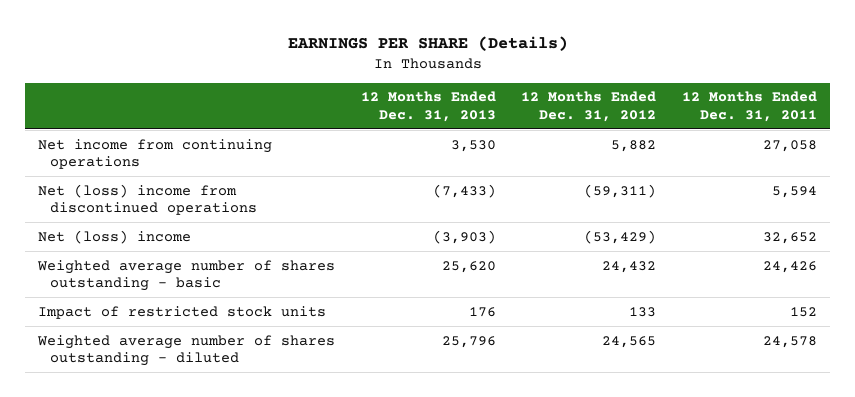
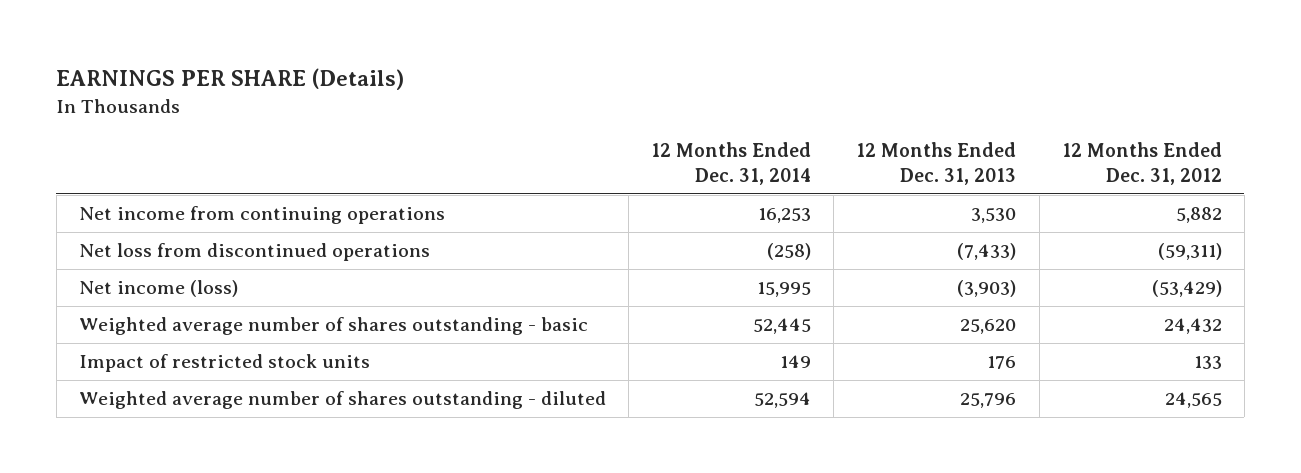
[682,91,818,122] 12 Months Ended Dec. 31, 2011 -> none
none -> [651,142,812,186] 12 Months Ended Dec. 31, 2014
[37,183,258,216] Net (loss) income from discontinued operations -> [78,243,430,262] Net loss from discontinued operations
[37,229,191,244] Net (loss) income -> [78,280,238,298] Net income (loss)

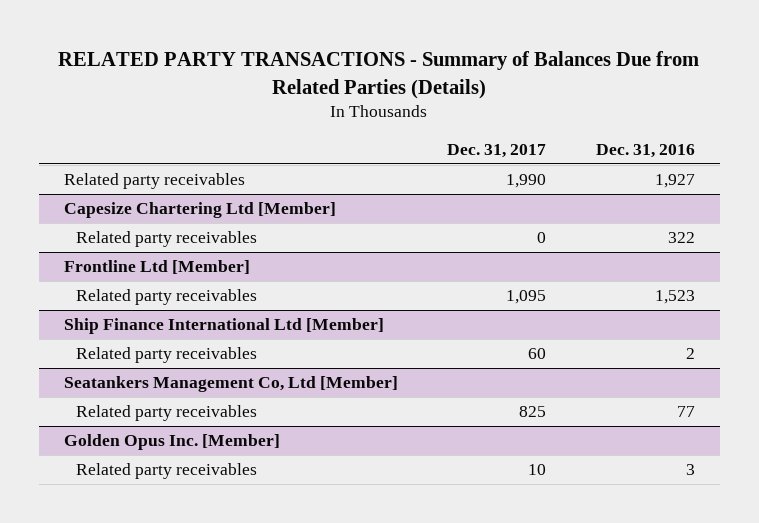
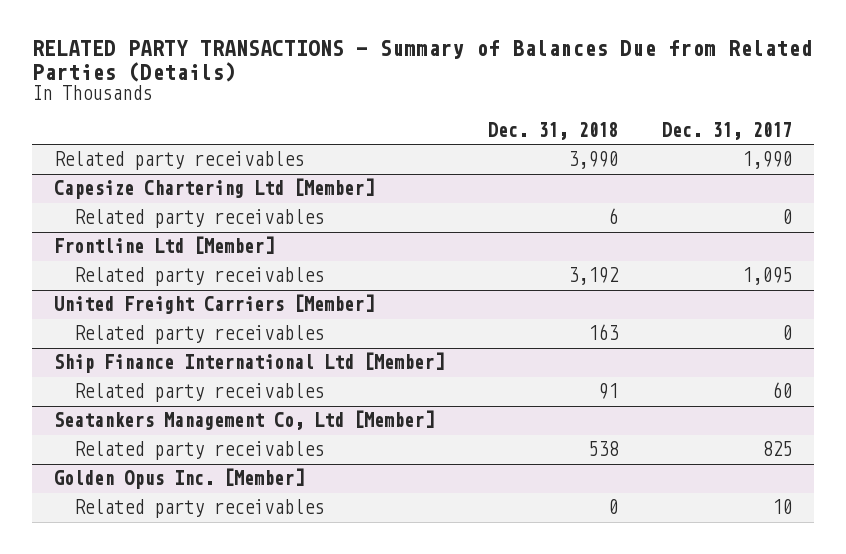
[596,144,696,159] Dec. 31, 2016 -> none
none -> [488,122,619,141] Dec. 31, 2018
none -> [54,294,375,315] United Freight Carriers [Member]
none -> [73,325,324,345] Related party receivables

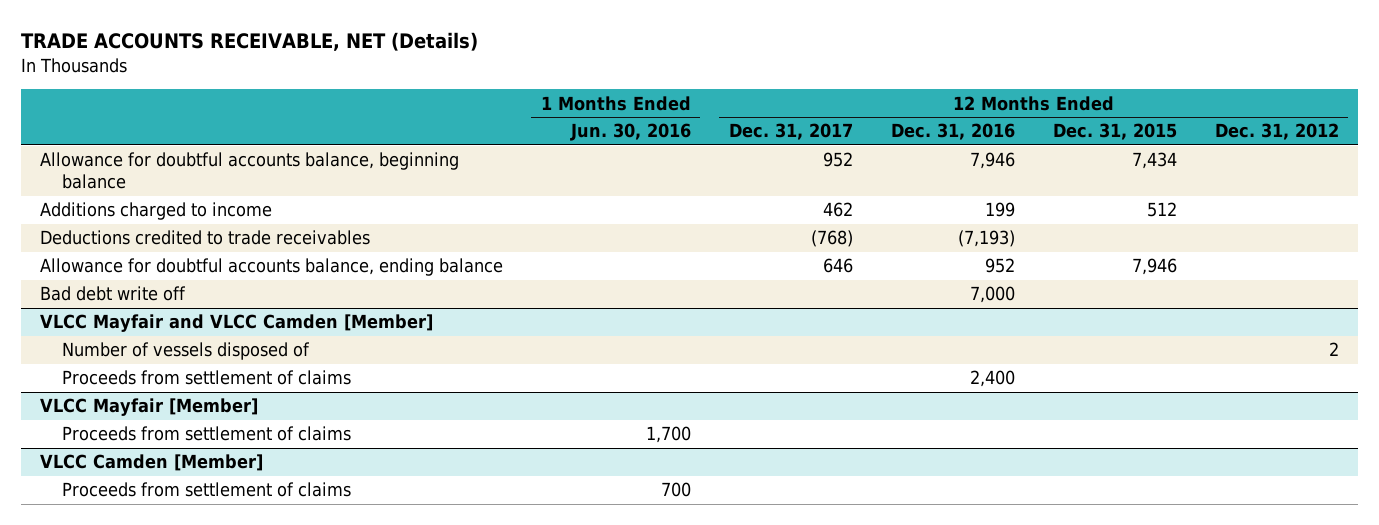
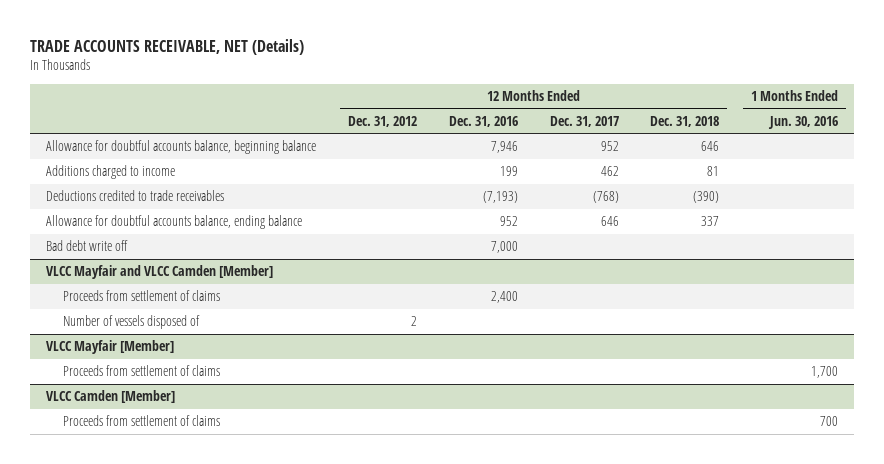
[1052,123,1177,141] Dec. 31, 2015 -> none
none -> [650,115,720,127] Dec. 31, 2018
[61,342,310,361] Number of vessels disposed of -> [62,315,200,330] Number of vessels disposed of

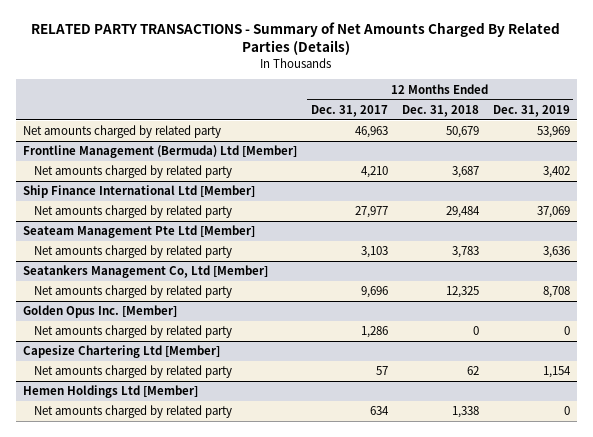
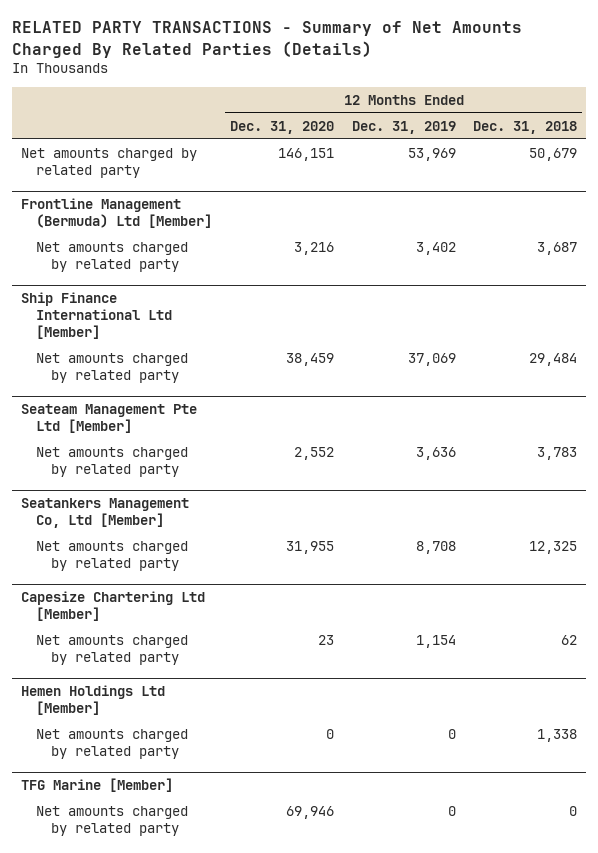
[310,104,388,117] Dec. 31, 2017 -> none
none -> [229,120,334,134] Dec. 31, 2020
[23,305,178,319] Golden Opus Inc. [Member] -> none
[33,325,232,339] Net amounts charged by related party -> none
none -> [20,778,173,793] TFG Marine [Member]
none -> [36,805,189,836] Net amounts charged by related party

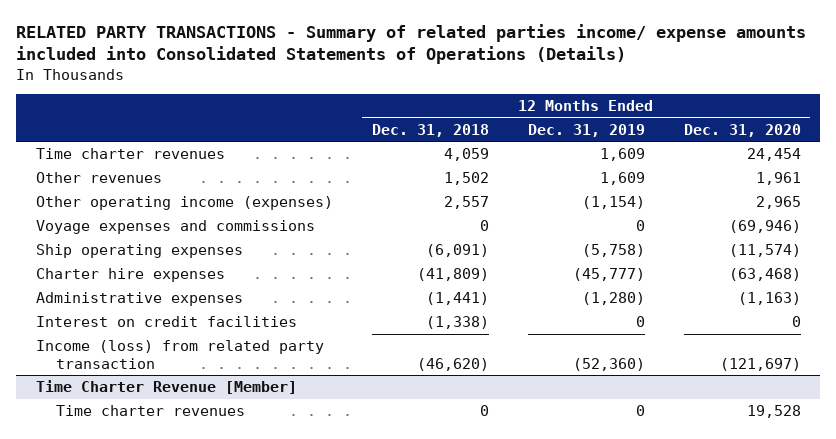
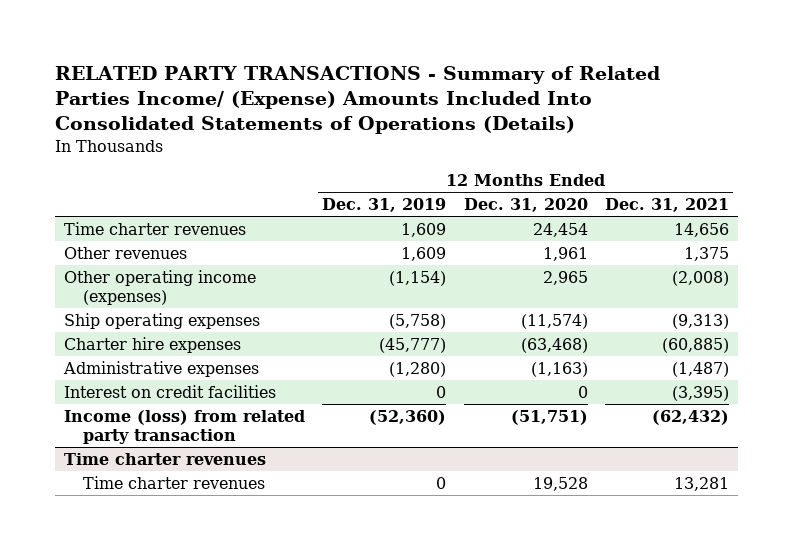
[16,24,807,65] RELATED PARTY TRANSACTIONS - Summary of related parties income/ expense amounts included into Consolidated Statements of Operations (Details) -> [54,66,660,135] RELATED PARTY TRANSACTIONS - Summary of Related Parties Income/ (Expense) Amounts Included Into Consolidated Statements of Operations (Details)
[371,123,489,137] Dec. 31, 2018 -> none
none -> [605,198,730,213] Dec. 31, 2021
[35,220,315,235] Voyage expenses and commissions -> none
[719,357,801,371] (121,697) -> [510,409,588,425] (51,751)
[35,380,297,395] Time Charter Revenue [Member] -> [63,452,266,465] Time charter revenues

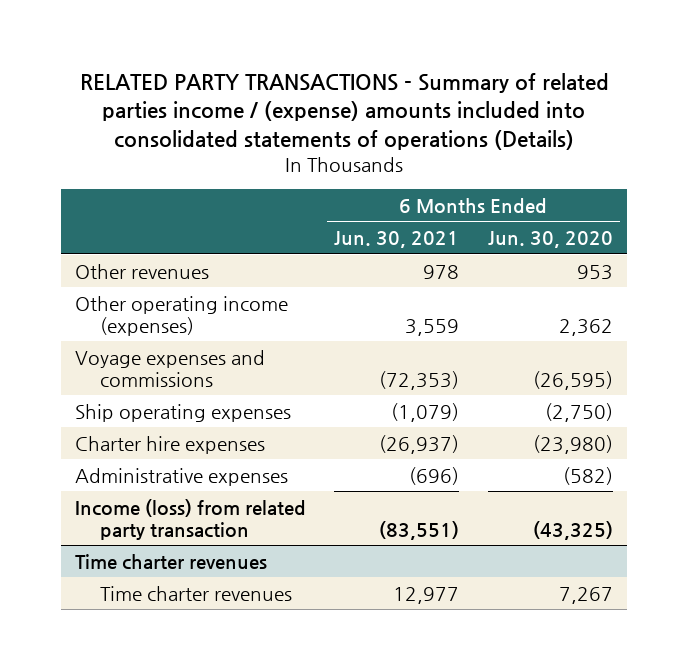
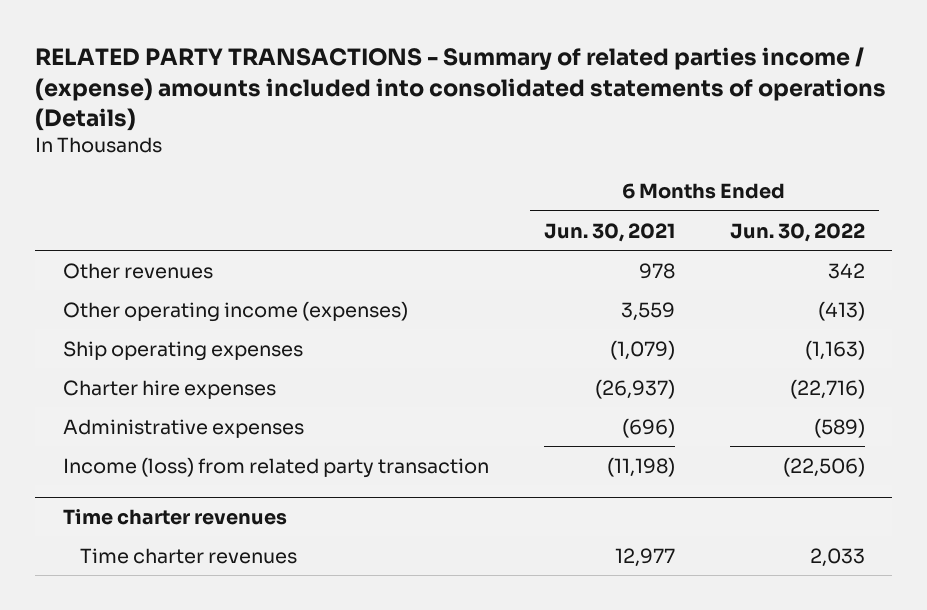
[487,230,613,248] Jun. 30, 2020 -> none
none -> [729,222,865,242] Jun. 30, 2022
[74,349,265,387] Voyage expenses and commissions -> none
[379,520,460,540] (83,551) -> [606,456,675,477] (11,198)

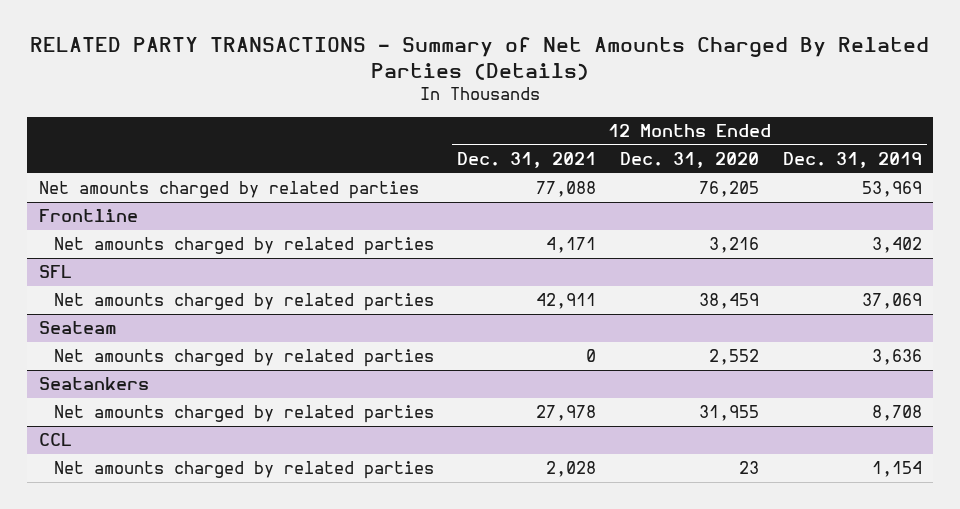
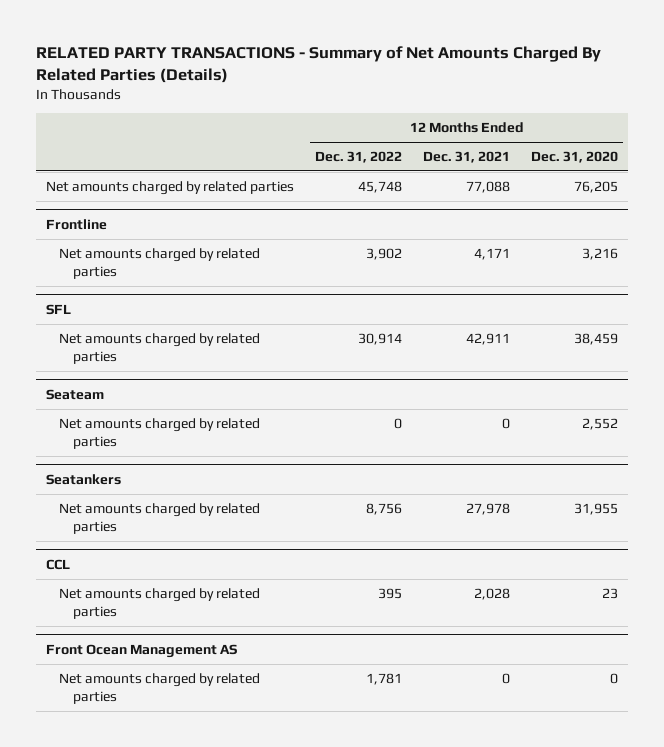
[782,151,922,168] Dec. 31, 2019 -> none
none -> [315,151,403,164] Dec. 31, 2022
none -> [46,643,238,658] Front Ocean Management AS
none -> [59,672,261,704] Net amounts charged by related parties

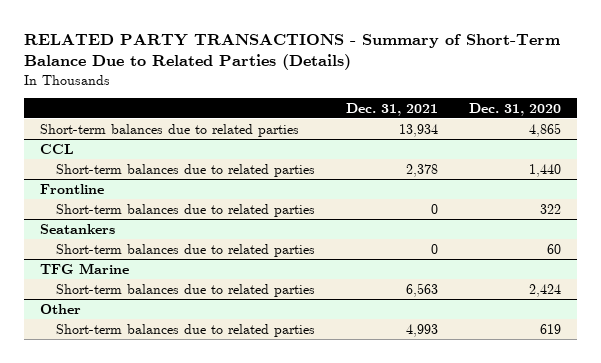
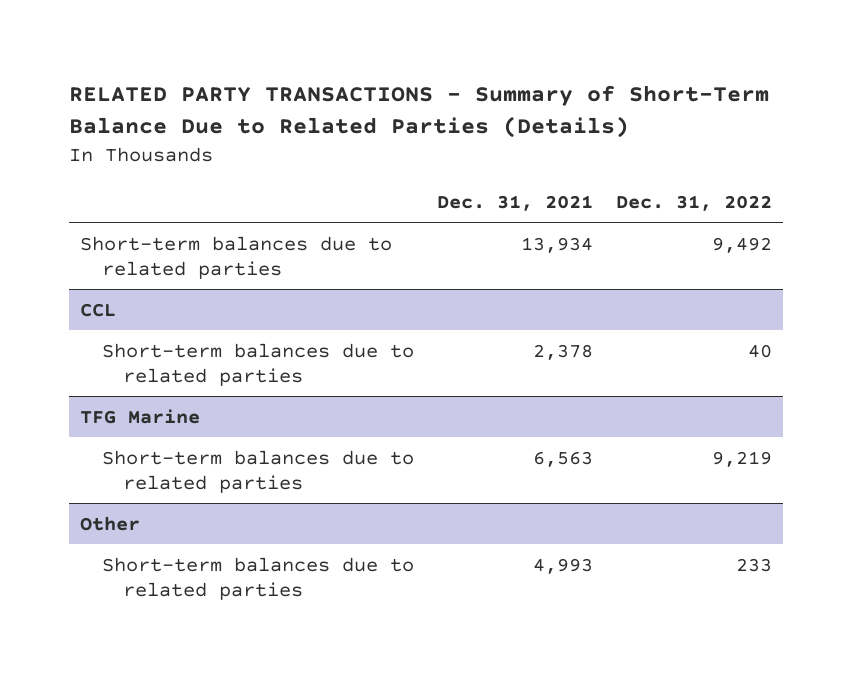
[469,102,562,116] Dec. 31, 2020 -> none
none -> [615,194,772,211] Dec. 31, 2022
[39,183,104,194] Frontline -> none
[56,203,316,217] Short-term balances due to related parties -> none
[39,223,115,234] Seatankers -> none
[56,243,316,257] Short-term balances due to related parties -> none

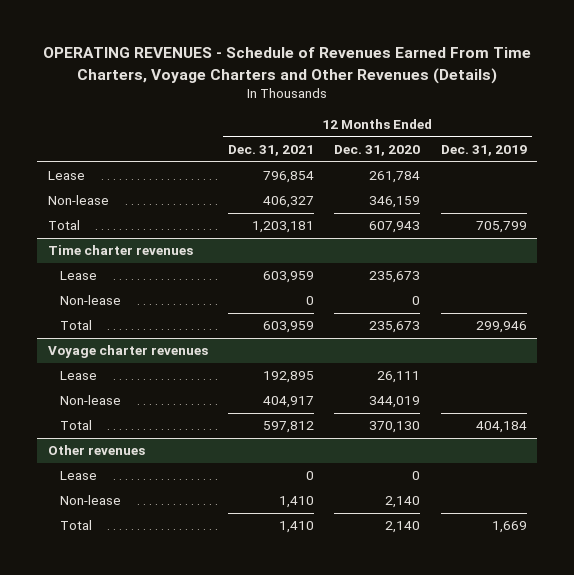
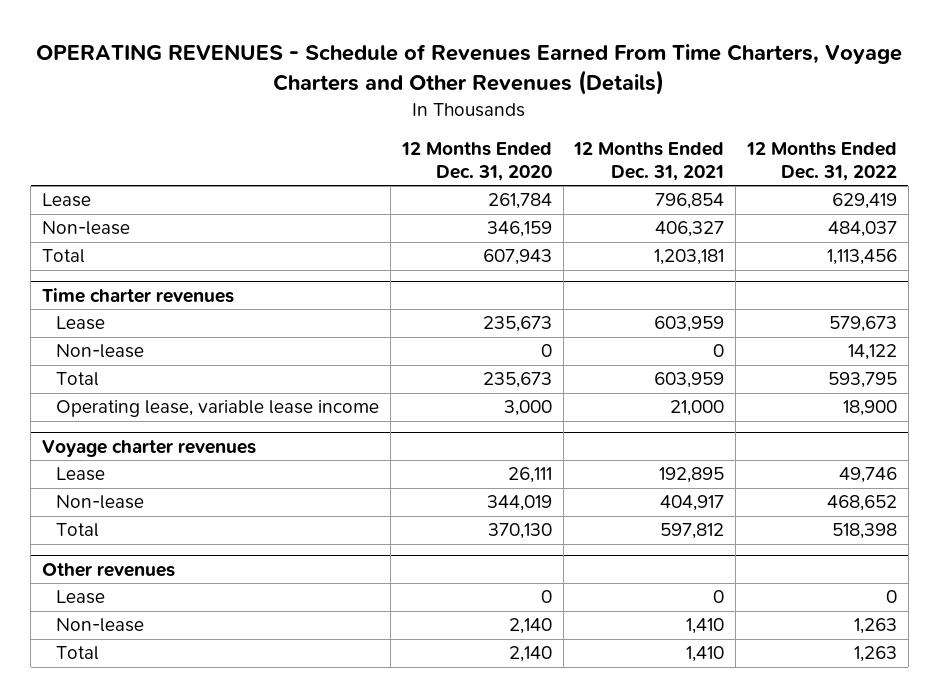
[440,144,527,156] Dec. 31, 2019 -> none
none -> [745,142,897,181] 12 Months Ended Dec. 31, 2022
none -> [56,400,380,418] Operating lease, variable lease income

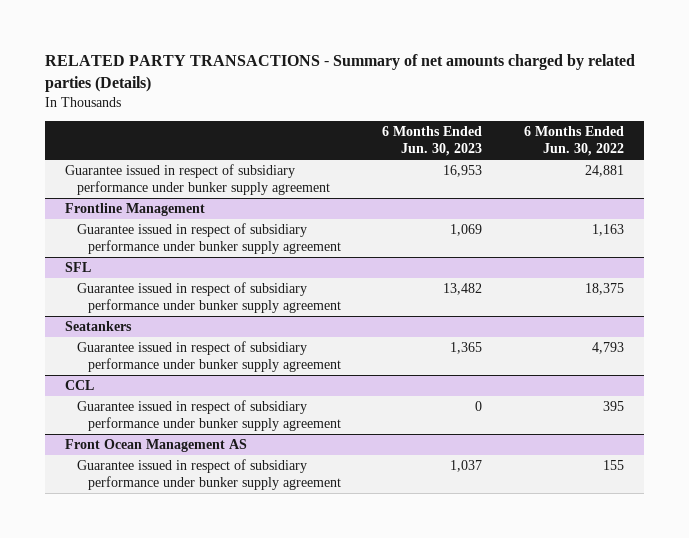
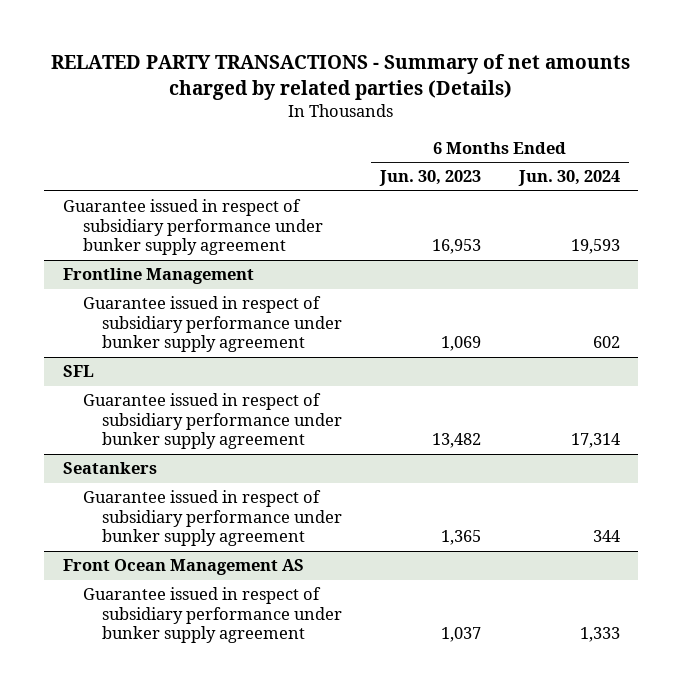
[523,126,624,157] 6 Months Ended Jun. 30, 2022 -> none
none -> [517,170,620,187] Jun. 30, 2024
[65,380,95,391] CCL -> none
[76,400,342,432] Guarantee issued in respect of subsidiary performance under bunker supply agreement -> none

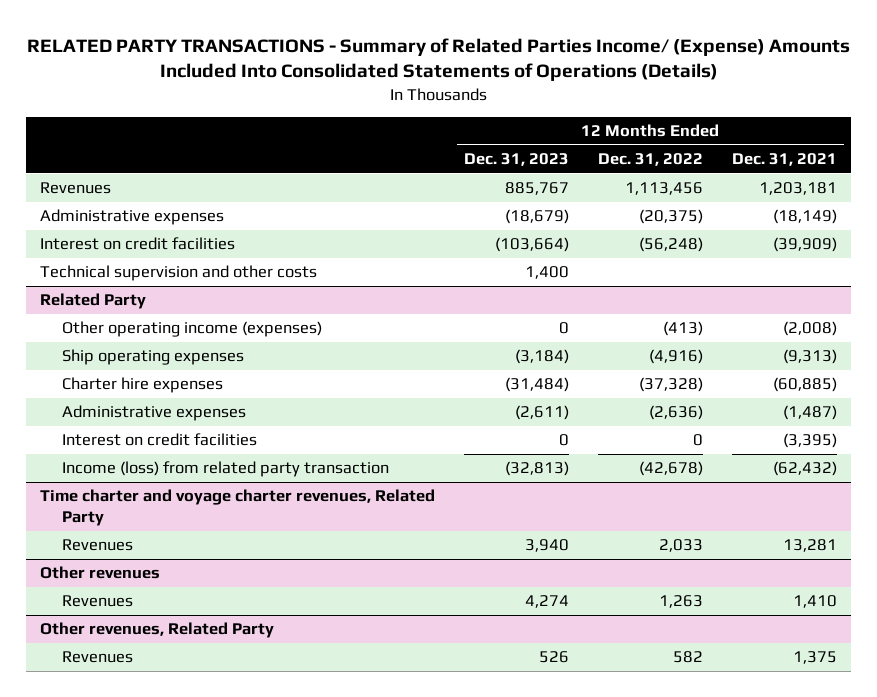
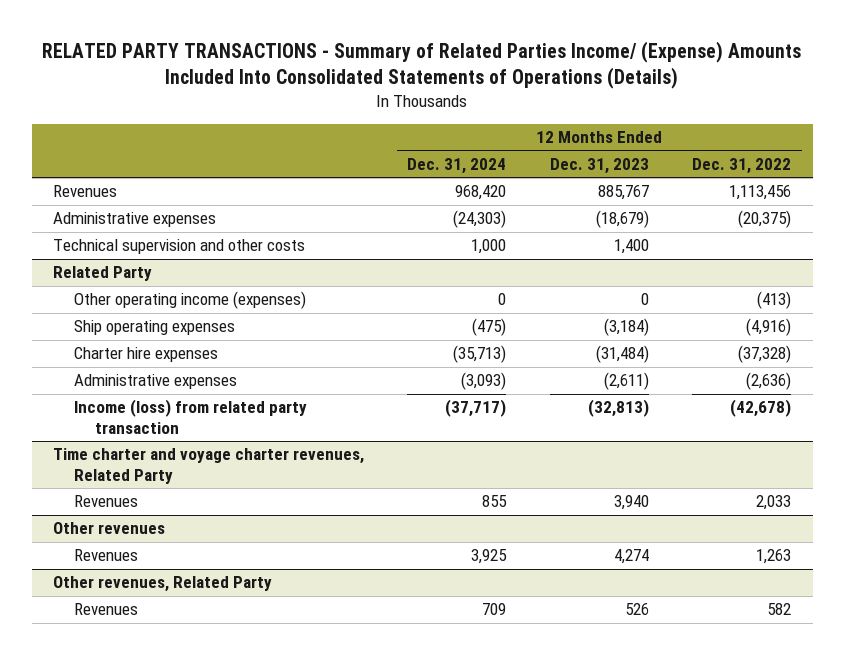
[731,153,837,167] Dec. 31, 2021 -> none
none -> [407,157,507,174] Dec. 31, 2024
[40,237,236,251] Interest on credit facilities -> none
[62,433,258,447] Interest on credit facilities -> none

